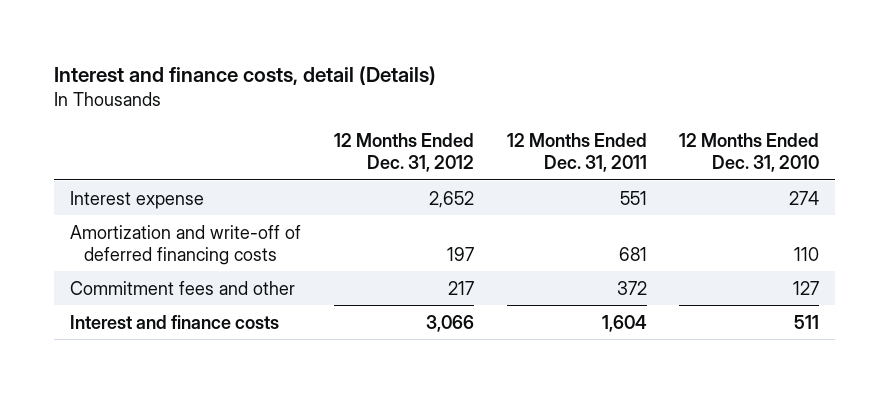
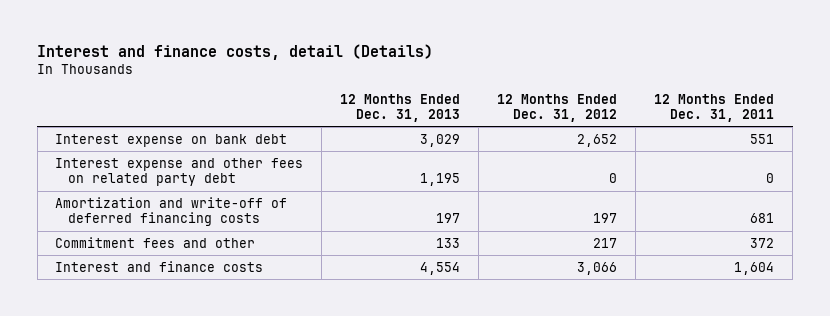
[679,133,820,172] 12 Months Ended Dec. 31, 2010 -> none
none -> [340,93,461,123] 12 Months Ended Dec. 31, 2013
[70,190,205,209] Interest expense -> [55,133,288,147] Interest expense on bank debt
none -> [55,157,304,187] Interest expense and other fees on related party debt

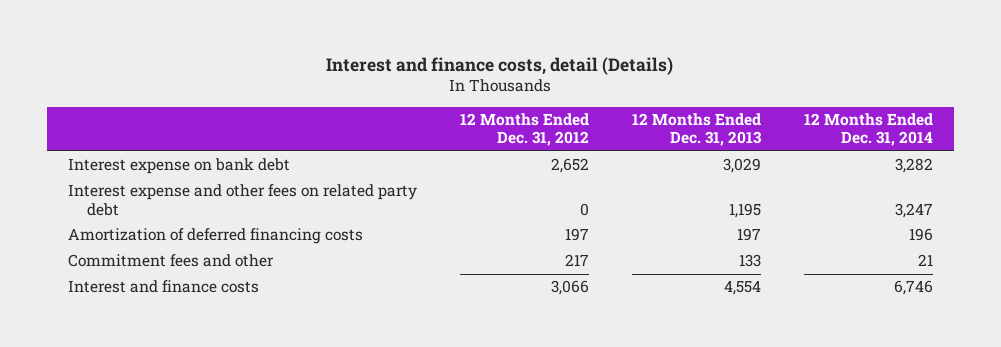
[654,93,775,123] 12 Months Ended Dec. 31, 2011 -> none
none -> [803,113,933,147] 12 Months Ended Dec. 31, 2014
[55,196,288,227] Amortization and write-off of deferred financing costs -> [68,228,364,245] Amortization of deferred financing costs

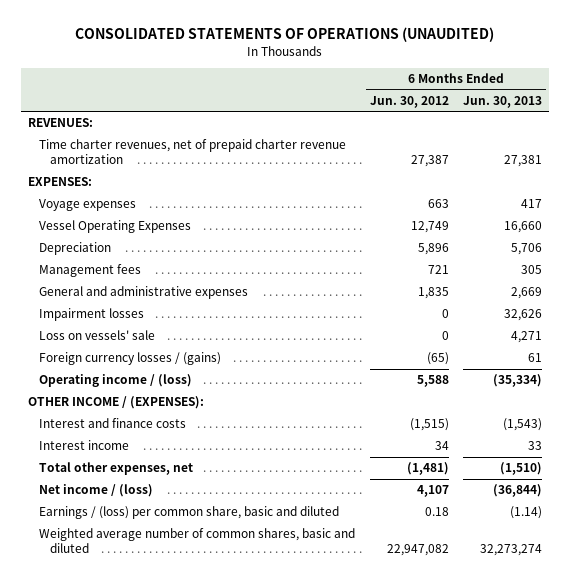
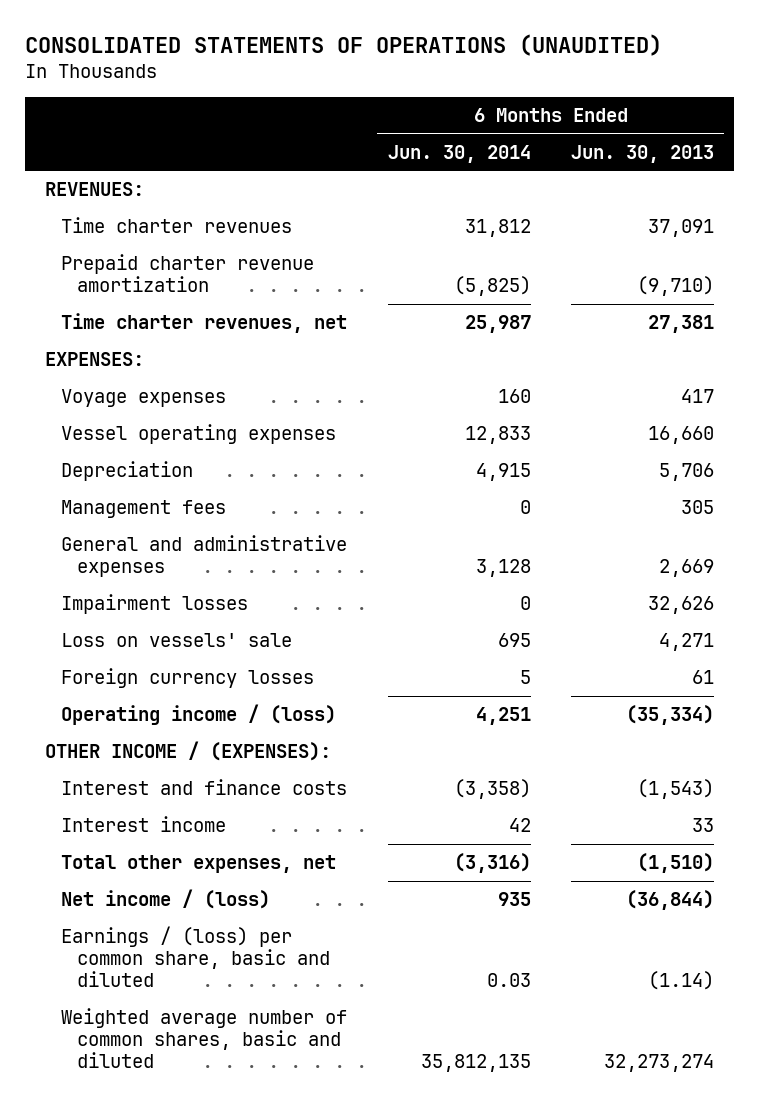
[369,95,449,108] Jun. 30, 2012 -> none
none -> [387,144,531,163] Jun. 30, 2014
none -> [61,217,293,234] Time charter revenues
none -> [61,254,315,293] Prepaid charter revenue amortization
[38,139,346,165] Time charter revenues, net of prepaid charter revenue amortization -> [61,313,348,334] Time charter revenues, net
[38,220,191,234] Vessel Operating Expenses -> [61,424,337,445] Vessel operating expenses
[38,352,221,366] Foreign currency losses / (gains) -> [61,668,315,689] Foreign currency losses

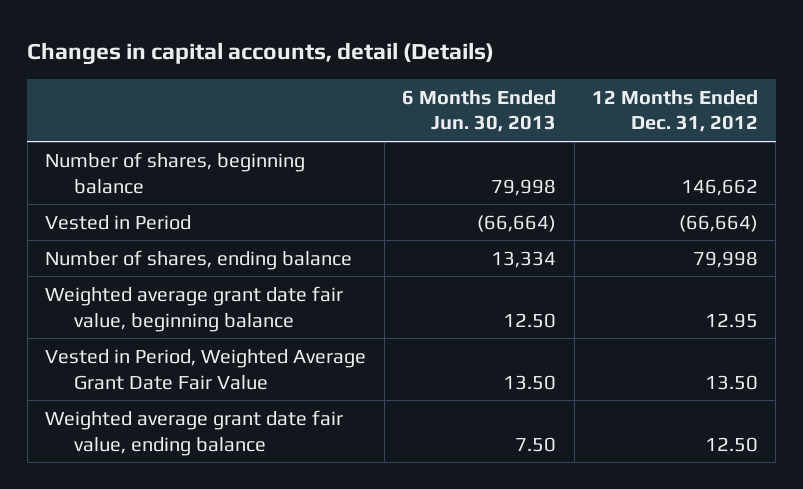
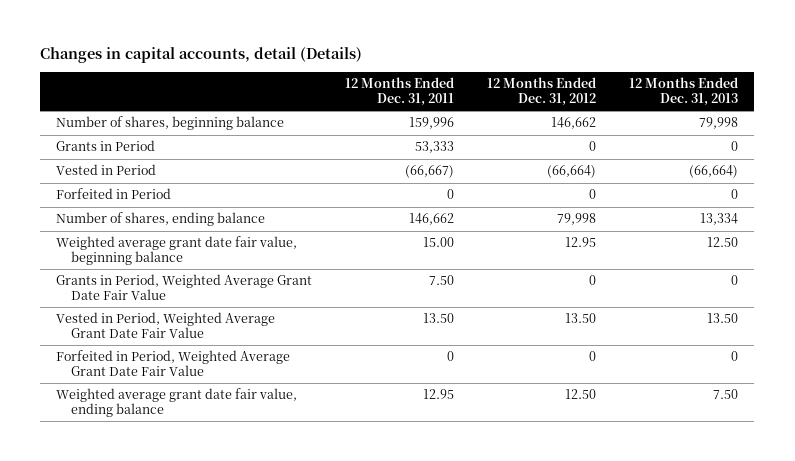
[402,89,557,133] 6 Months Ended Jun. 30, 2013 -> none
none -> [345,77,455,106] 12 Months Ended Dec. 31, 2011
none -> [629,77,739,106] 12 Months Ended Dec. 31, 2013
none -> [56,140,156,152] Grants in Period
none -> [56,188,172,200] Forfeited in Period
none -> [56,274,313,301] Grants in Period, Weighted Average Grant Date Fair Value
none -> [56,350,291,377] Forfeited in Period, Weighted Average Grant Date Fair Value

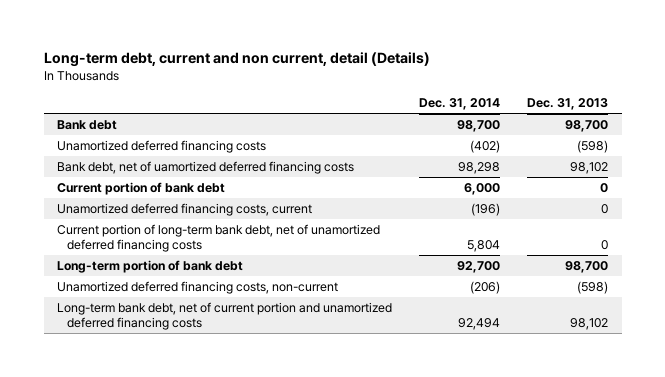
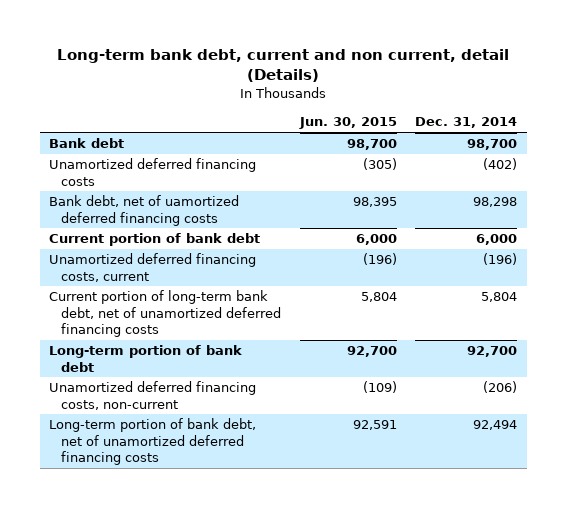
[43,52,430,68] Long-term debt, current and non current, detail (Details) -> [57,49,510,83] Long-term bank debt, current and non current, detail (Details)
[527,98,609,111] Dec. 31, 2013 -> none
none -> [298,117,397,130] Jun. 30, 2015
[57,301,393,331] Long-term bank debt, net of current portion and unamortized deferred financing costs -> [49,418,257,465] Long-term portion of bank debt, net of unamortized deferred financing costs

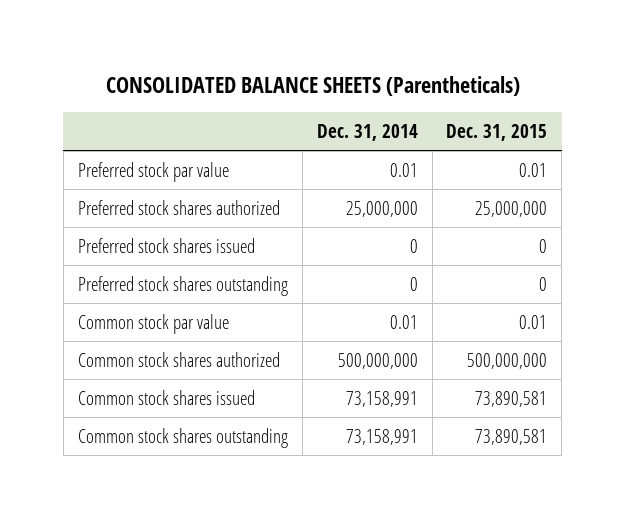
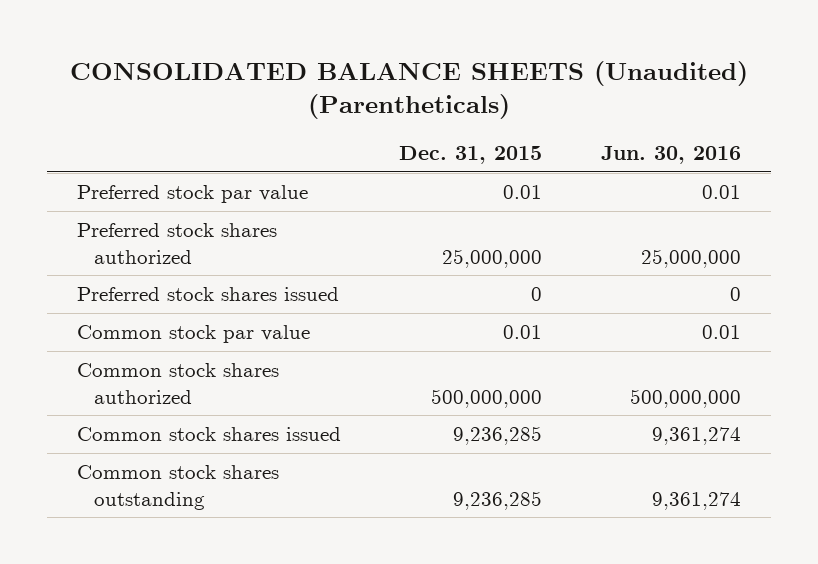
[105,75,520,96] CONSOLIDATED BALANCE SHEETS (Parentheticals) -> [69,60,748,119] CONSOLIDATED BALANCE SHEETS (Unaudited) (Parentheticals)
[316,123,418,141] Dec. 31, 2014 -> none
none -> [601,146,742,165] Jun. 30, 2016
[77,275,288,296] Preferred stock shares outstanding -> none
[475,390,548,407] 73,890,581 -> [453,426,543,446] 9,236,285
[475,428,548,445] 73,890,581 -> [453,490,543,510] 9,236,285

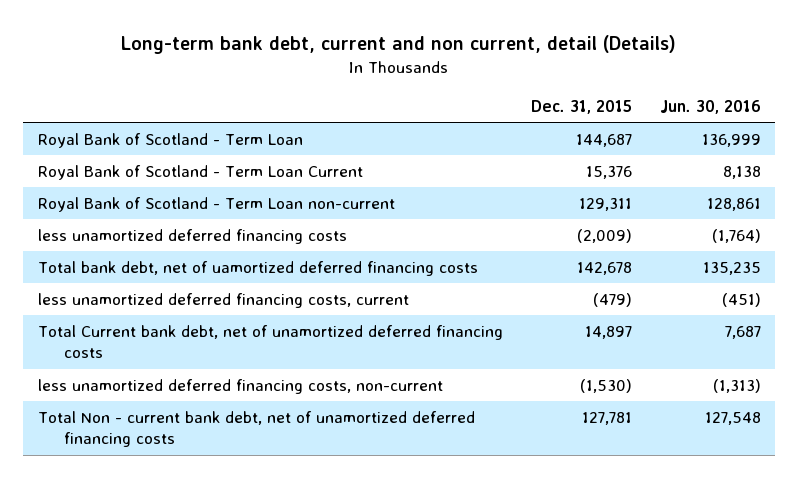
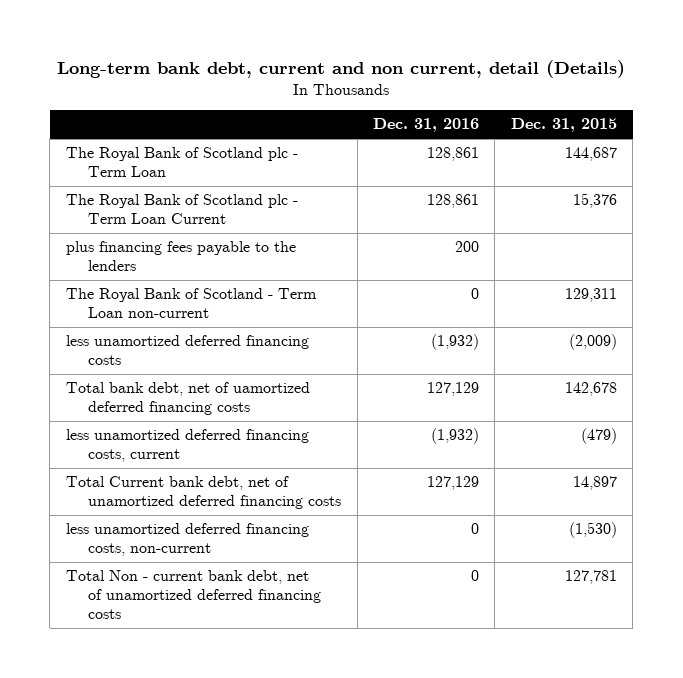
[660,99,762,114] Jun. 30, 2016 -> none
none -> [373,118,480,133] Dec. 31, 2016
[37,133,303,149] Royal Bank of Scotland - Term Loan -> [65,147,298,178] The Royal Bank of Scotland plc - Term Loan
[37,165,363,181] Royal Bank of Scotland - Term Loan Current -> [65,194,298,225] The Royal Bank of Scotland plc - Term Loan Current
none -> [65,241,296,272] plus financing fees payable to the lenders
[37,197,395,213] Royal Bank of Scotland - Term Loan non-current -> [65,288,317,319] The Royal Bank of Scotland - Term Loan non-current

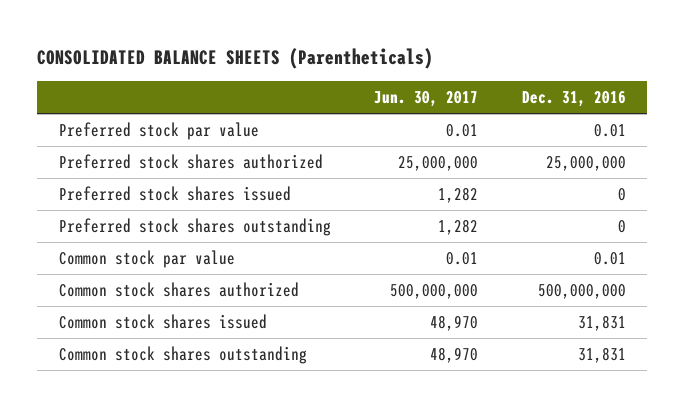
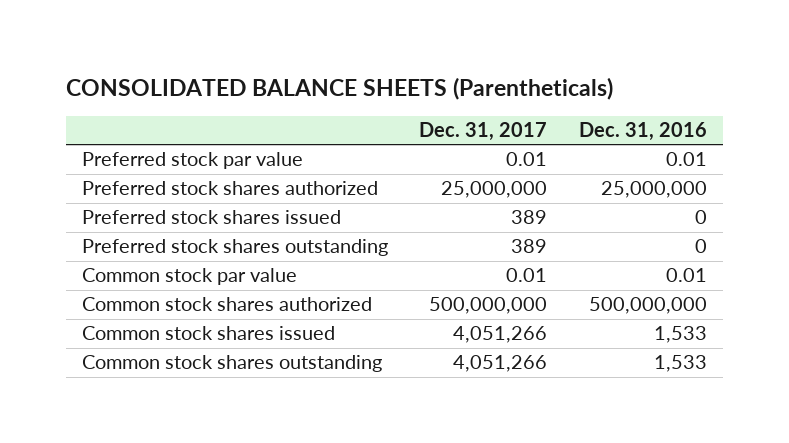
[374,90,479,107] Jun. 30, 2017 -> none
none -> [419,122,548,142] Dec. 31, 2017
[577,315,626,332] 31,831 -> [654,326,708,344] 1,533
[577,347,626,364] 31,831 -> [654,355,708,373] 1,533

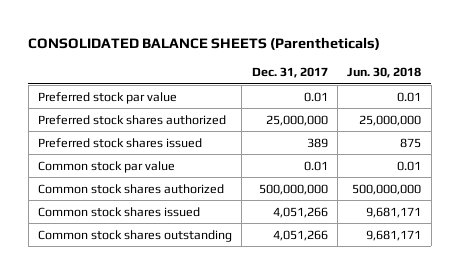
[579,122,708,142] Dec. 31, 2016 -> none
none -> [347,67,422,79] Jun. 30, 2018
[81,239,388,257] Preferred stock shares outstanding -> none

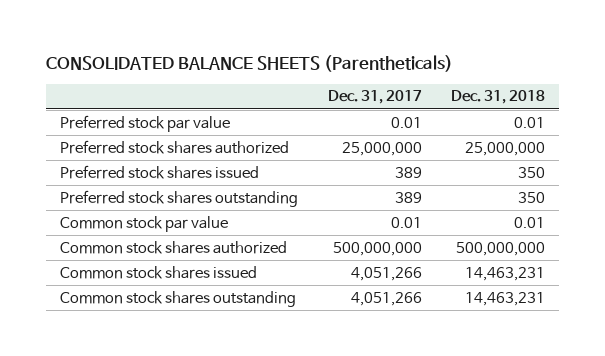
[347,67,422,79] Jun. 30, 2018 -> none
none -> [450,90,545,105] Dec. 31, 2018
none -> [60,189,299,207] Preferred stock shares outstanding

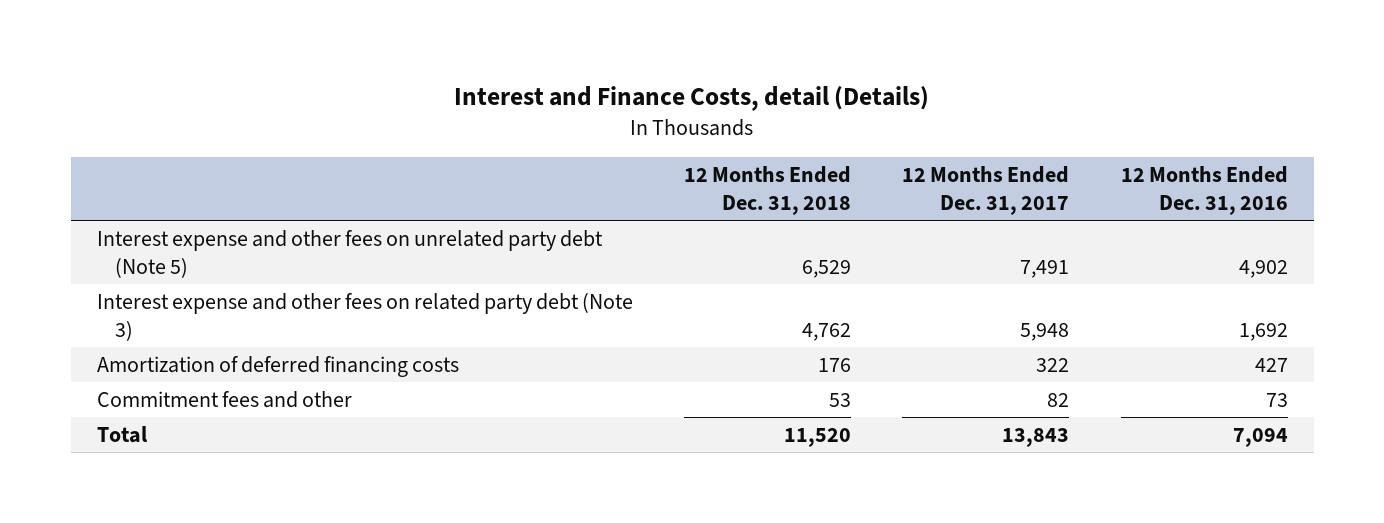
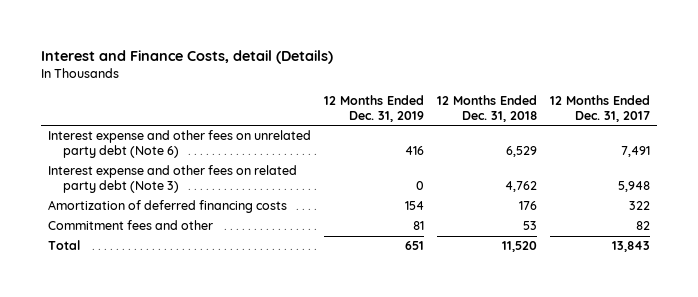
[1120,166,1288,215] 12 Months Ended Dec. 31, 2016 -> none
none -> [324,94,425,122] 12 Months Ended Dec. 31, 2019
[96,230,603,278] Interest expense and other fees on unrelated party debt (Note 5) -> [47,130,311,159] Interest expense and other fees on unrelated party debt (Note 6)

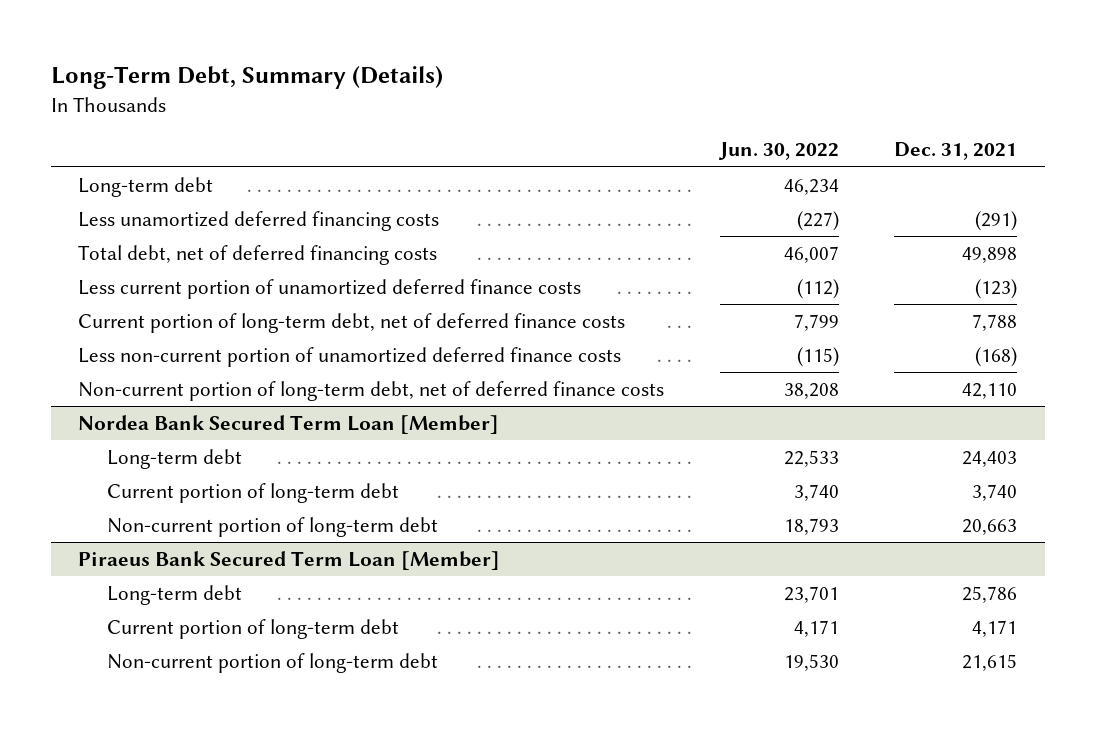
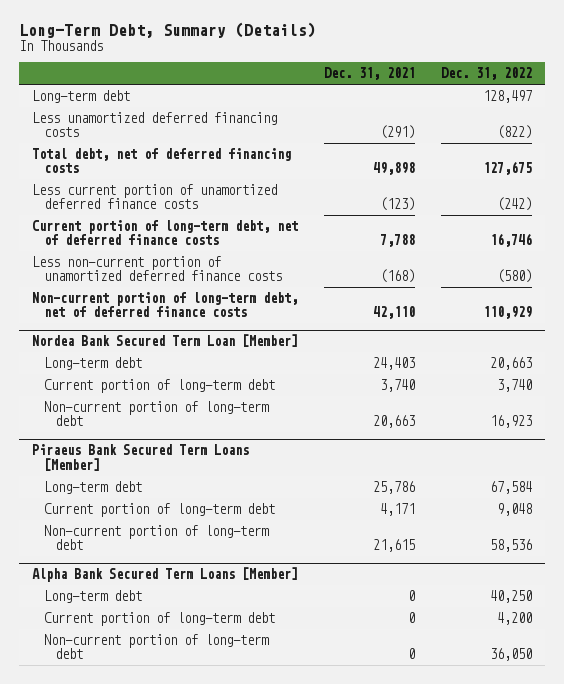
[717,142,839,161] Jun. 30, 2022 -> none
none -> [441,67,533,81] Dec. 31, 2022
[78,550,501,570] Piraeus Bank Secured Term Loan [Member] -> [31,444,249,471] Piraeus Bank Secured Term Loans [Member]
none -> [31,567,298,583] Alpha Bank Secured Term Loans [Member]
none -> [43,590,142,604] Long-term debt
none -> [43,612,275,627] Current portion of long-term debt
none -> [43,634,269,660] Non-current portion of long-term debt

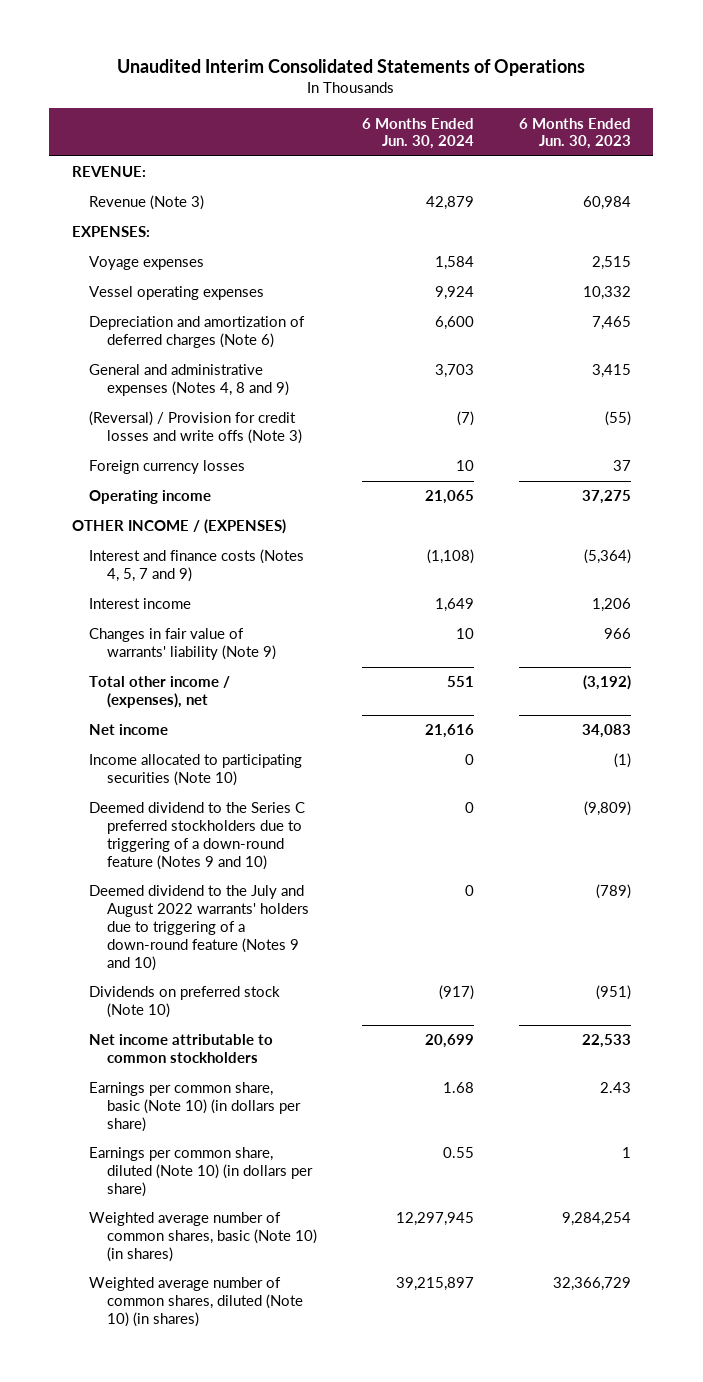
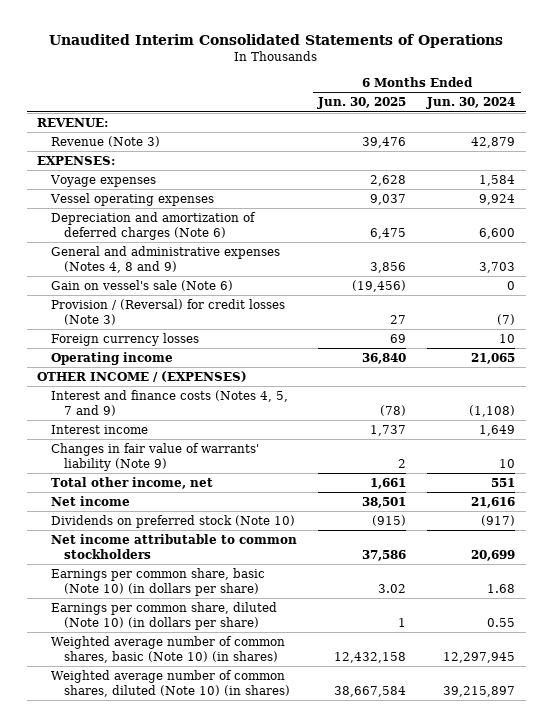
[518,117,631,150] 6 Months Ended Jun. 30, 2023 -> none
none -> [316,97,406,110] Jun. 30, 2025
none -> [50,280,233,292] Gain on vessel's sale (Note 6)
[89,411,302,445] (Reversal) / Provision for credit losses and write offs (Note 3) -> [50,299,285,325] Provision / (Reversal) for credit losses (Note 3)
[89,676,231,709] Total other income / (expenses), net -> [50,477,213,490] Total other income, net
[89,754,303,787] Income allocated to participating securities (Note 10) -> none
[89,802,306,870] Deemed dividend to the Series C preferred stockholders due to triggering of a down-round feature (Notes 9 and 10) -> none
[89,885,309,971] Deemed dividend to the July and August 2022 warrants' holders due to triggering of a down-round feature (Notes 9 and 10) -> none

